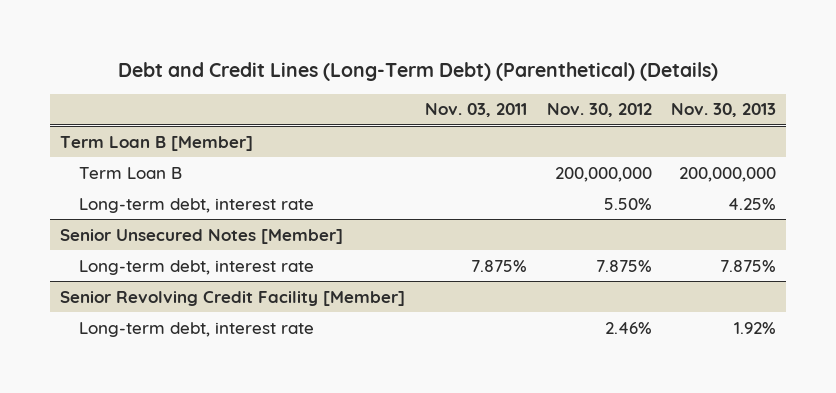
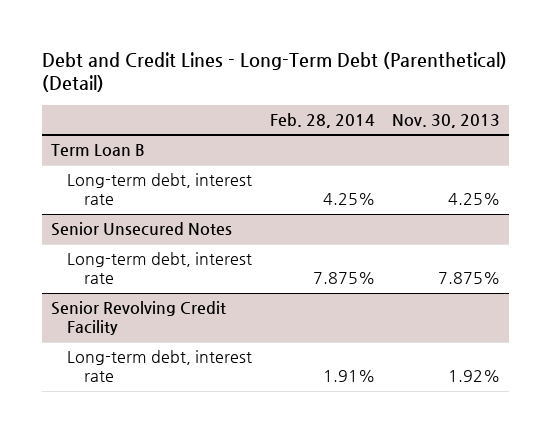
[118,61,719,81] Debt and Credit Lines (Long-Term Debt) (Parenthetical) (Details) -> [41,51,507,93] Debt and Credit Lines - Long-Term Debt (Parenthetical) (Detail)
[424,103,527,118] Nov. 03, 2011 -> none
[546,103,652,118] Nov. 30, 2012 -> none
none -> [269,112,375,128] Feb. 28, 2014
[78,166,182,179] Term Loan B -> none
[59,135,253,151] Term Loan B [Member] -> [50,144,145,157] Term Loan B
[59,228,343,244] Senior Unsecured Notes [Member] -> [50,222,232,237] Senior Unsecured Notes
[59,290,405,306] Senior Revolving Credit Facility [Member] -> [50,301,226,336] Senior Revolving Credit Facility

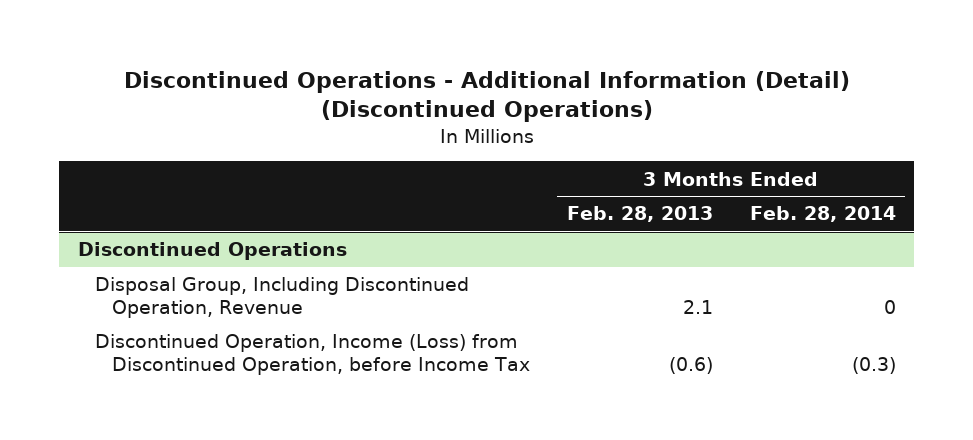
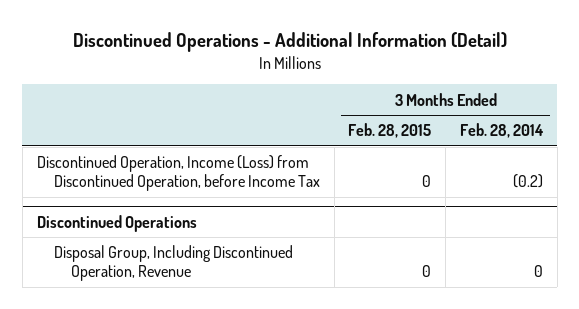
[123,71,850,123] Discontinued Operations - Additional Information (Detail) (Discontinued Operations) -> [72,32,507,53] Discontinued Operations - Additional Information (Detail)
[566,206,713,223] Feb. 28, 2013 -> none
none -> [348,123,432,139] Feb. 28, 2015
none -> [36,155,320,192] Discontinued Operation, Income (Loss) from Discontinued Operation, before Income Tax
[94,334,530,375] Discontinued Operation, Income (Loss) from Discontinued Operation, before Income Tax -> none

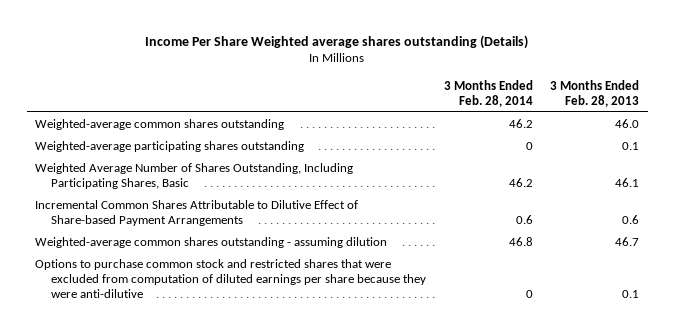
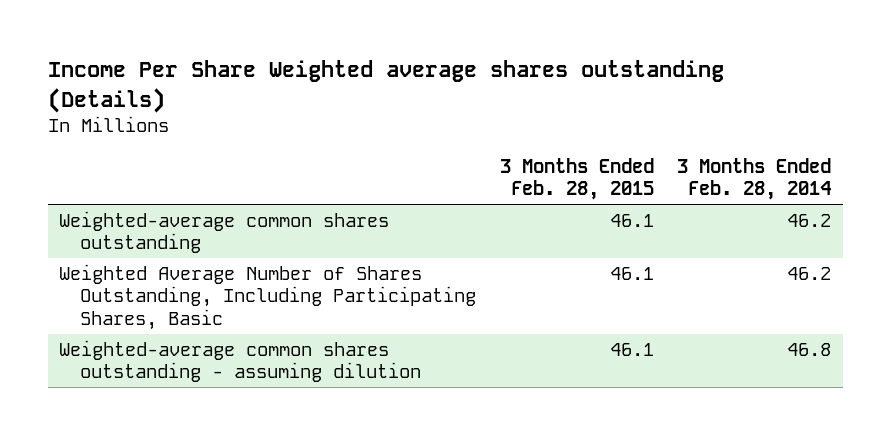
[549,79,639,107] 3 Months Ended Feb. 28, 2013 -> none
none -> [499,158,654,201] 3 Months Ended Feb. 28, 2015
[35,140,305,152] Weighted-average participating shares outstanding -> none
[35,199,359,226] Incremental Common Shares Attributable to Dilutive Effect of Share-based Payment Arrangements -> none
[35,258,427,298] Options to purchase common stock and restricted shares that were excluded from computation of diluted earnings per share because they were anti-dilutive -> none

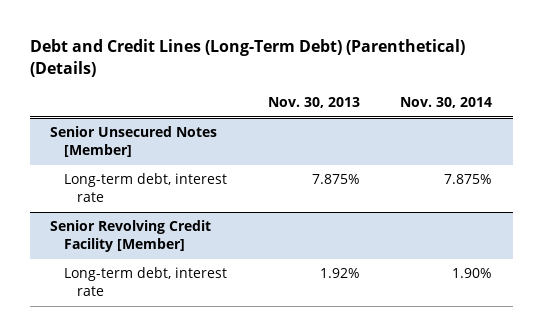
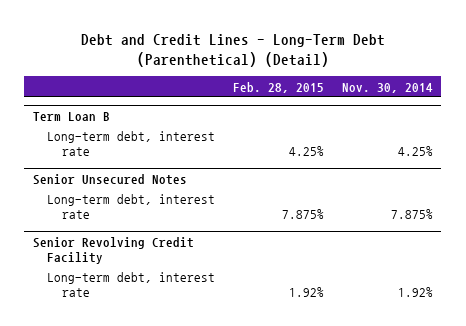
[30,38,466,77] Debt and Credit Lines (Long-Term Debt) (Parenthetical) (Details) -> [80,33,385,67] Debt and Credit Lines - Long-Term Debt (Parenthetical) (Detail)
[267,97,360,109] Nov. 30, 2013 -> none
none -> [233,81,325,93] Feb. 28, 2015
none -> [32,111,110,121] Term Loan B
none -> [47,131,216,157] Long-term debt, interest rate
[50,126,218,158] Senior Unsecured Notes [Member] -> [32,173,187,185] Senior Unsecured Notes
[50,220,212,253] Senior Revolving Credit Facility [Member] -> [32,236,194,264] Senior Revolving Credit Facility
[452,268,493,279] 1.90% -> [397,287,433,298] 1.92%

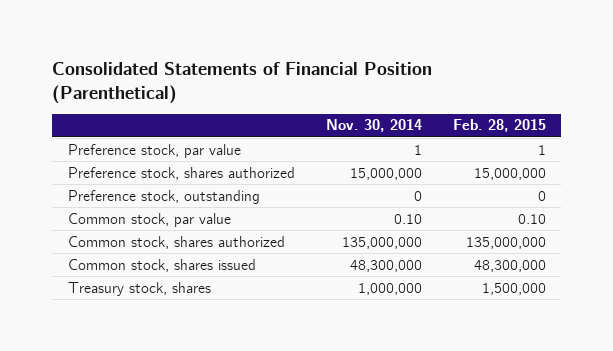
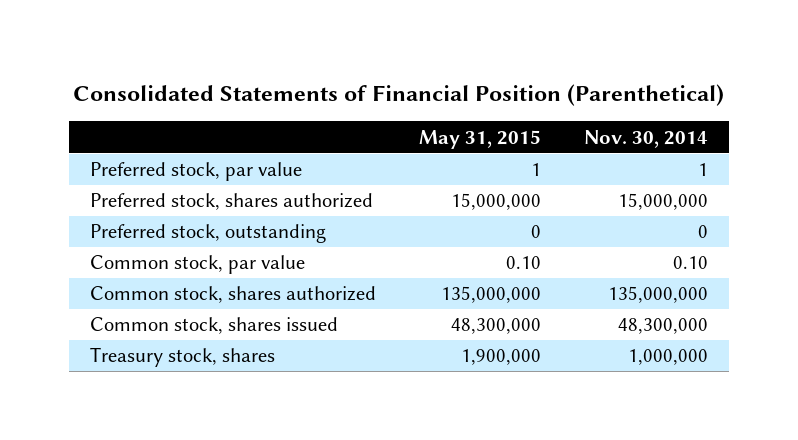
[452,119,546,133] Feb. 28, 2015 -> none
none -> [419,129,542,149] May 31, 2015
[67,143,241,158] Preference stock, par value -> [90,162,303,182] Preferred stock, par value
[67,166,295,180] Preference stock, shares authorized -> [90,193,374,211] Preferred stock, shares authorized
[67,189,260,204] Preference stock, outstanding -> [90,224,327,244] Preferred stock, outstanding

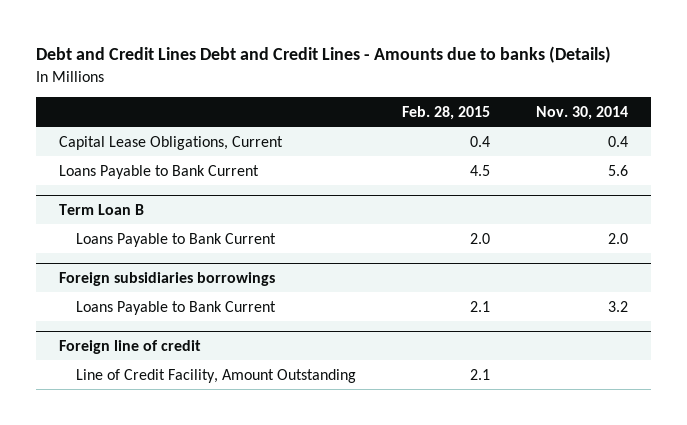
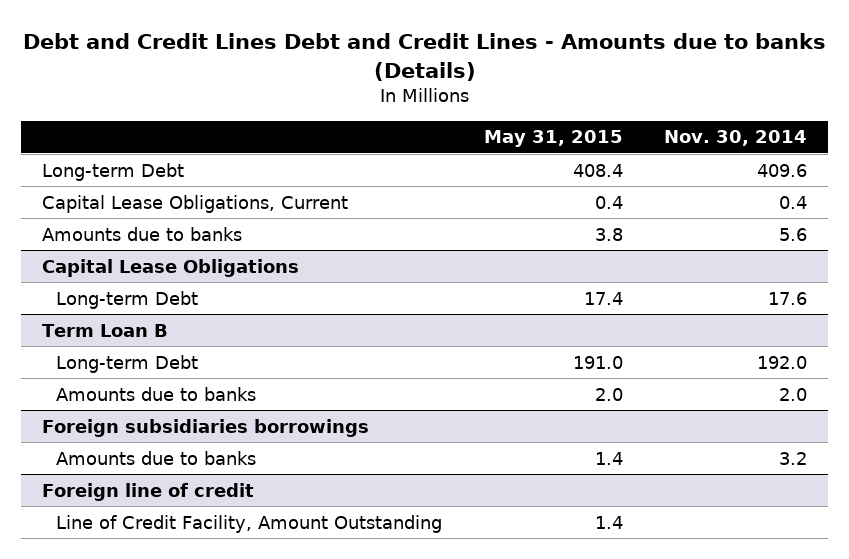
[402,105,491,120] Feb. 28, 2015 -> none
none -> [483,130,623,148] May 31, 2015
none -> [41,162,184,181] Long-term Debt
[58,164,259,179] Loans Payable to Bank Current -> [41,226,242,241] Amounts due to banks
none -> [41,258,299,277] Capital Lease Obligations
none -> [56,290,199,309] Long-term Debt
none -> [56,354,199,373] Long-term Debt
[75,232,276,247] Loans Payable to Bank Current -> [56,386,257,401] Amounts due to banks
[75,300,276,315] Loans Payable to Bank Current -> [56,450,257,465] Amounts due to banks

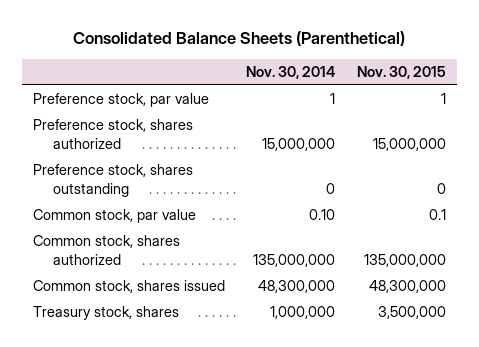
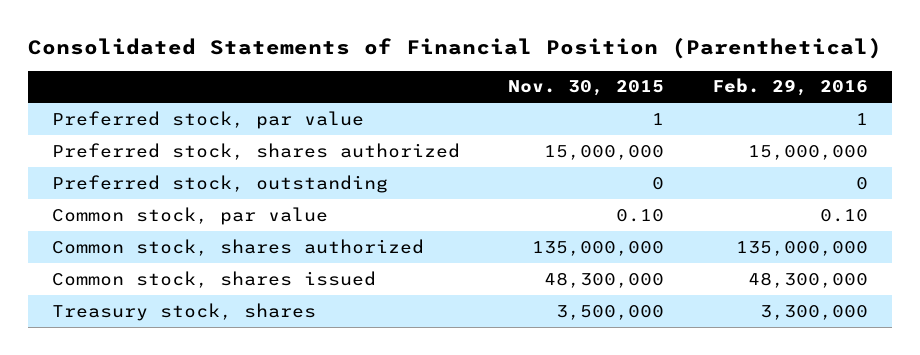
[73,31,406,47] Consolidated Balance Sheets (Parenthetical) -> [27,37,882,59] Consolidated Statements of Financial Position (Parenthetical)
[246,66,336,80] Nov. 30, 2014 -> none
none -> [711,78,868,97] Feb. 29, 2016
[32,93,209,108] Preference stock, par value -> [51,110,364,129] Preferred stock, par value
[32,119,193,149] Preference stock, shares authorized -> [51,142,460,160] Preferred stock, shares authorized
[32,164,193,197] Preference stock, shares outstanding -> [51,174,388,193] Preferred stock, outstanding
[429,209,447,221] 0.1 -> [615,208,664,222] 0.10

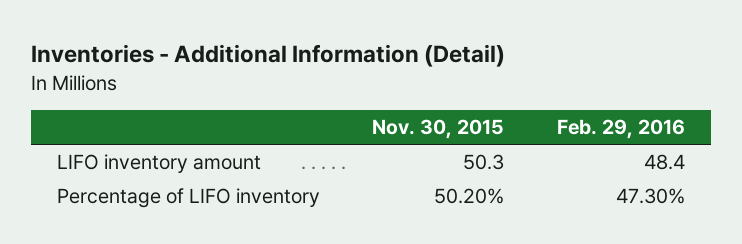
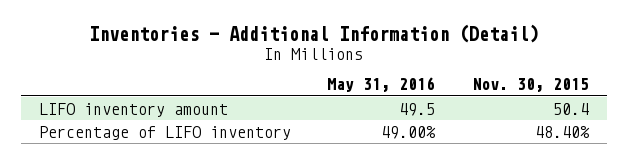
[556,119,685,140] Feb. 29, 2016 -> none
none -> [327,77,436,93] May 31, 2016
[463,154,505,171] 50.3 -> [552,102,589,115] 50.4
[434,188,505,205] 50.20% -> [534,125,590,138] 48.40%

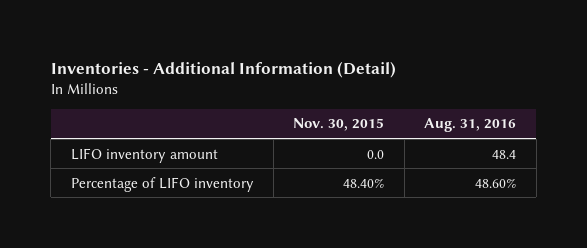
[327,77,436,93] May 31, 2016 -> none
none -> [424,118,517,133] Aug. 31, 2016
[552,102,589,115] 50.4 -> [367,149,385,159] 0.0

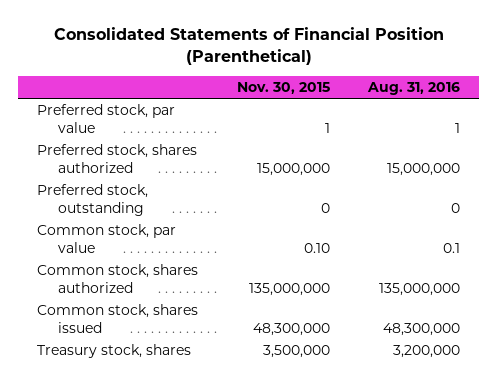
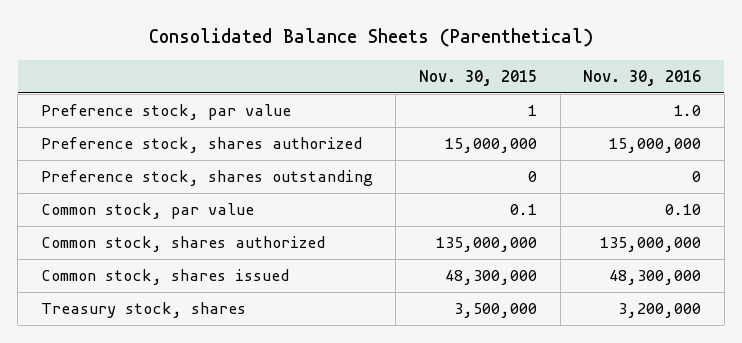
[53,26,444,65] Consolidated Statements of Financial Position (Parenthetical) -> [149,28,594,48] Consolidated Balance Sheets (Parenthetical)
[366,81,460,95] Aug. 31, 2016 -> none
none -> [583,69,702,86] Nov. 30, 2016
[37,104,176,133] Preferred stock, par value -> [40,104,291,121] Preference stock, par value
[37,144,198,173] Preferred stock, shares authorized -> [40,137,362,154] Preference stock, shares authorized
[37,184,149,216] Preferred stock, outstanding -> [40,170,373,187] Preference stock, shares outstanding
[303,242,330,253] 0.10 -> [510,204,538,216] 0.1

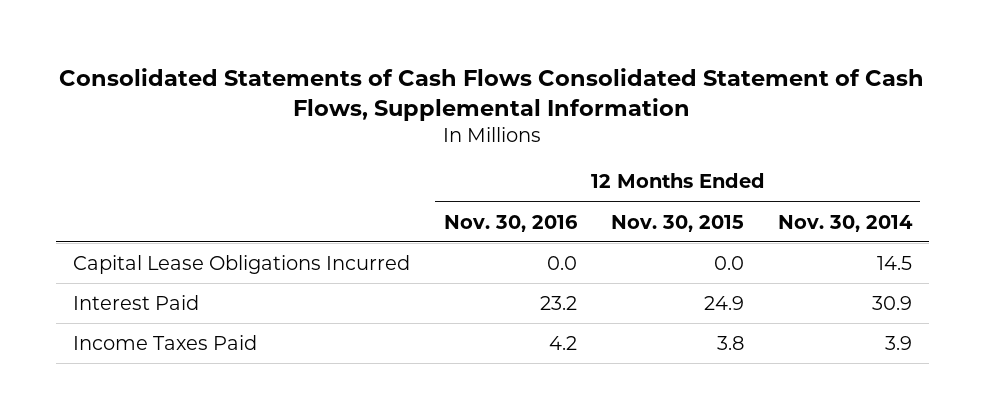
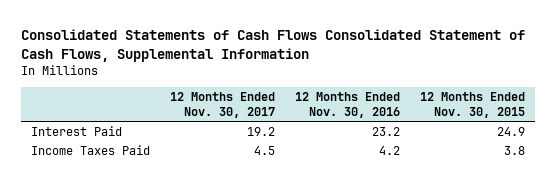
[777,214,913,232] Nov. 30, 2014 -> none
none -> [169,92,275,119] 12 Months Ended Nov. 30, 2017
[72,254,410,274] Capital Lease Obligations Incurred -> none

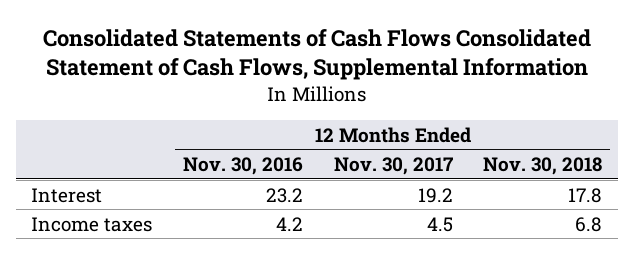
[420,92,526,119] 12 Months Ended Nov. 30, 2015 -> none
none -> [483,157,603,176] Nov. 30, 2018
[30,126,122,137] Interest Paid -> [31,187,103,203] Interest
[30,145,150,156] Income Taxes Paid -> [31,216,153,232] Income taxes

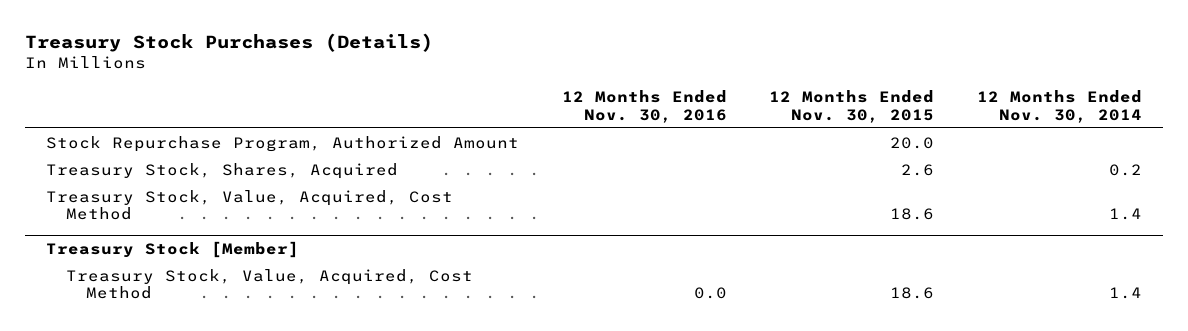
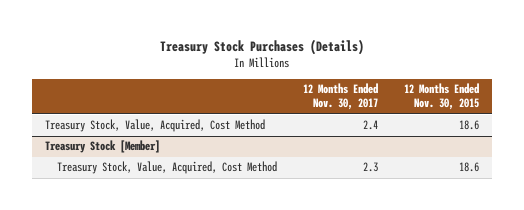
[561,89,727,123] 12 Months Ended Nov. 30, 2016 -> none
[976,89,1142,123] 12 Months Ended Nov. 30, 2014 -> none
none -> [303,83,379,111] 12 Months Ended Nov. 30, 2017
[46,135,520,152] Stock Repurchase Program, Authorized Amount -> none
[46,162,399,179] Treasury Stock, Shares, Acquired -> none

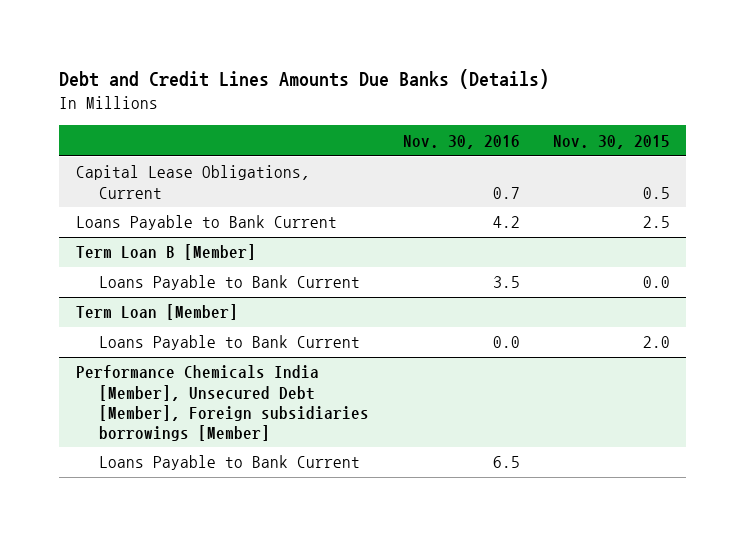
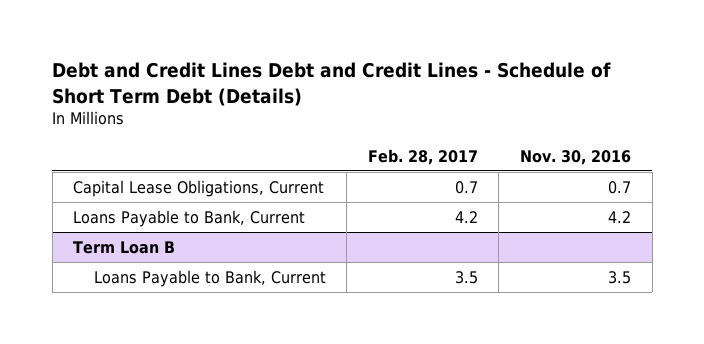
[58,69,549,90] Debt and Credit Lines Amounts Due Banks (Details) -> [52,62,612,106] Debt and Credit Lines Debt and Credit Lines - Schedule of Short Term Debt (Details)
[552,134,670,149] Nov. 30, 2015 -> none
none -> [367,148,478,165] Feb. 28, 2017
[75,304,238,321] Term Loan [Member] -> none
[99,335,361,351] Loans Payable to Bank Current -> none
[75,365,370,441] Performance Chemicals India [Member], Unsecured Debt [Member], Foreign subsidiaries borrowings [Member] -> none
[99,455,361,471] Loans Payable to Bank Current -> none
[75,215,337,231] Loans Payable to Bank Current -> [73,209,306,227] Loans Payable to Bank, Current
[75,244,256,261] Term Loan B [Member] -> [73,240,176,254] Term Loan B
[99,275,361,291] Loans Payable to Bank Current -> [93,269,326,287] Loans Payable to Bank, Current

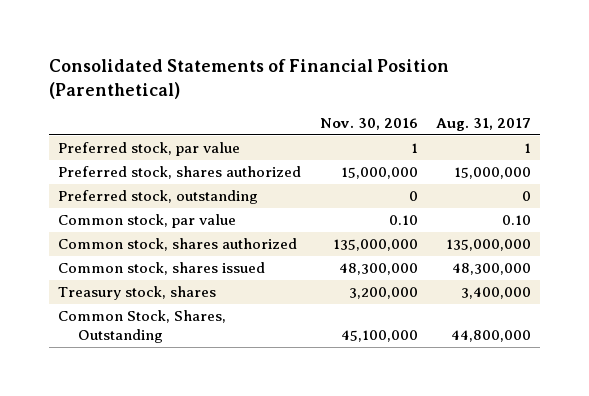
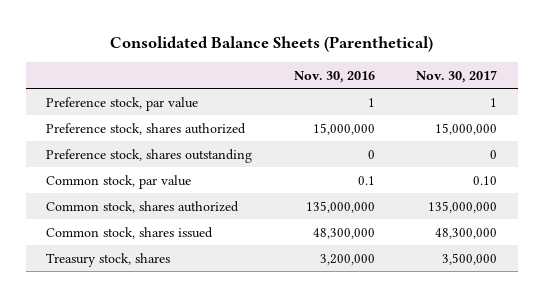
[49,59,450,99] Consolidated Statements of Financial Position (Parenthetical) -> [109,35,433,52] Consolidated Balance Sheets (Parenthetical)
[435,117,531,131] Aug. 31, 2017 -> none
none -> [416,69,498,83] Nov. 30, 2017
[58,142,241,157] Preferred stock, par value -> [46,96,199,111] Preference stock, par value
[58,166,302,180] Preferred stock, shares authorized -> [46,122,247,135] Preference stock, shares authorized
[58,190,259,205] Preferred stock, outstanding -> [46,148,253,163] Preference stock, shares outstanding
[388,215,418,226] 0.10 -> [357,175,375,185] 0.1
[58,310,227,344] Common Stock, Shares, Outstanding -> none

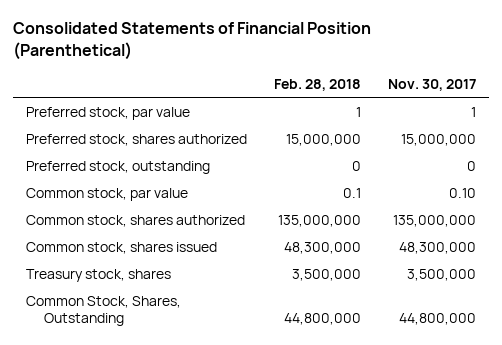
[109,35,433,52] Consolidated Balance Sheets (Parenthetical) -> [12,22,371,60] Consolidated Statements of Financial Position (Parenthetical)
[293,70,375,83] Nov. 30, 2016 -> none
none -> [273,78,361,91] Feb. 28, 2018
[46,96,199,111] Preference stock, par value -> [26,106,191,120] Preferred stock, par value
[46,122,247,135] Preference stock, shares authorized -> [26,133,248,146] Preferred stock, shares authorized
[46,148,253,163] Preference stock, shares outstanding -> [26,160,211,174] Preferred stock, outstanding
none -> [26,295,182,327] Common Stock, Shares, Outstanding

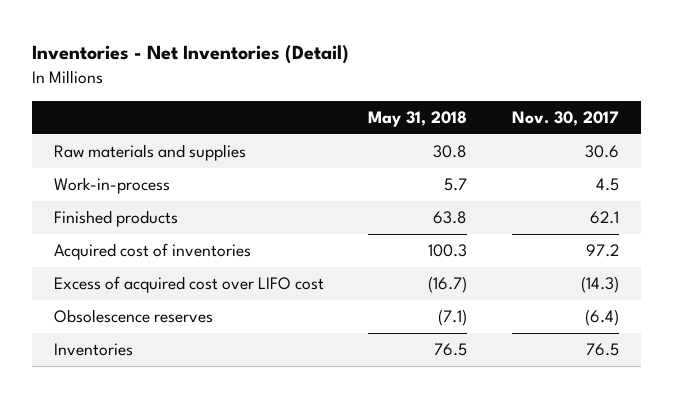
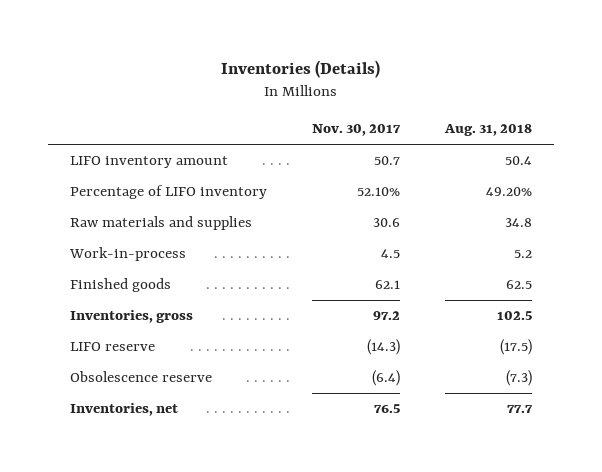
[32,45,350,65] Inventories - Net Inventories (Detail) -> [221,59,381,78] Inventories (Details)
[368,111,468,128] May 31, 2018 -> none
none -> [443,124,532,137] Aug. 31, 2018
none -> [70,156,229,169] LIFO inventory amount
none -> [70,185,268,200] Percentage of LIFO inventory
[54,210,179,228] Finished products -> [70,278,172,293] Finished goods
[54,243,252,261] Acquired cost of inventories -> [70,310,194,324] Inventories, gross
[54,276,325,294] Excess of acquired cost over LIFO cost -> [70,342,156,352] LIFO reserve
[54,309,214,324] Obsolescence reserves -> [70,371,213,383] Obsolescence reserve
[54,343,134,357] Inventories -> [70,403,179,417] Inventories, net

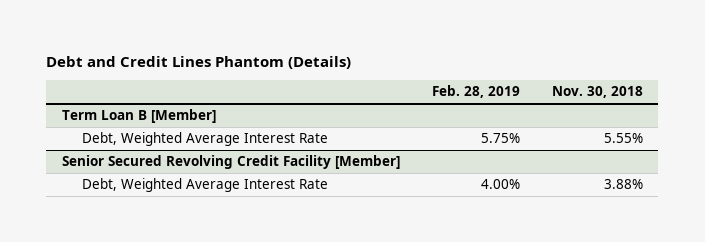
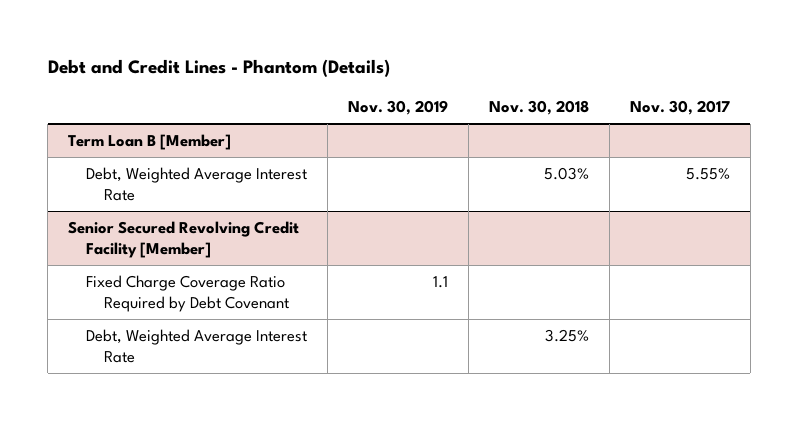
[46,55,352,69] Debt and Credit Lines Phantom (Details) -> [47,59,390,78] Debt and Credit Lines - Phantom (Details)
[431,85,520,99] Feb. 28, 2019 -> none
none -> [348,99,449,115] Nov. 30, 2019
none -> [629,99,730,115] Nov. 30, 2017
[603,133,643,144] 5.55% -> [543,167,589,181] 5.03%
none -> [86,275,290,312] Fixed Charge Coverage Ratio Required by Debt Covenant
[603,179,643,190] 3.88% -> [544,329,589,343] 3.25%

